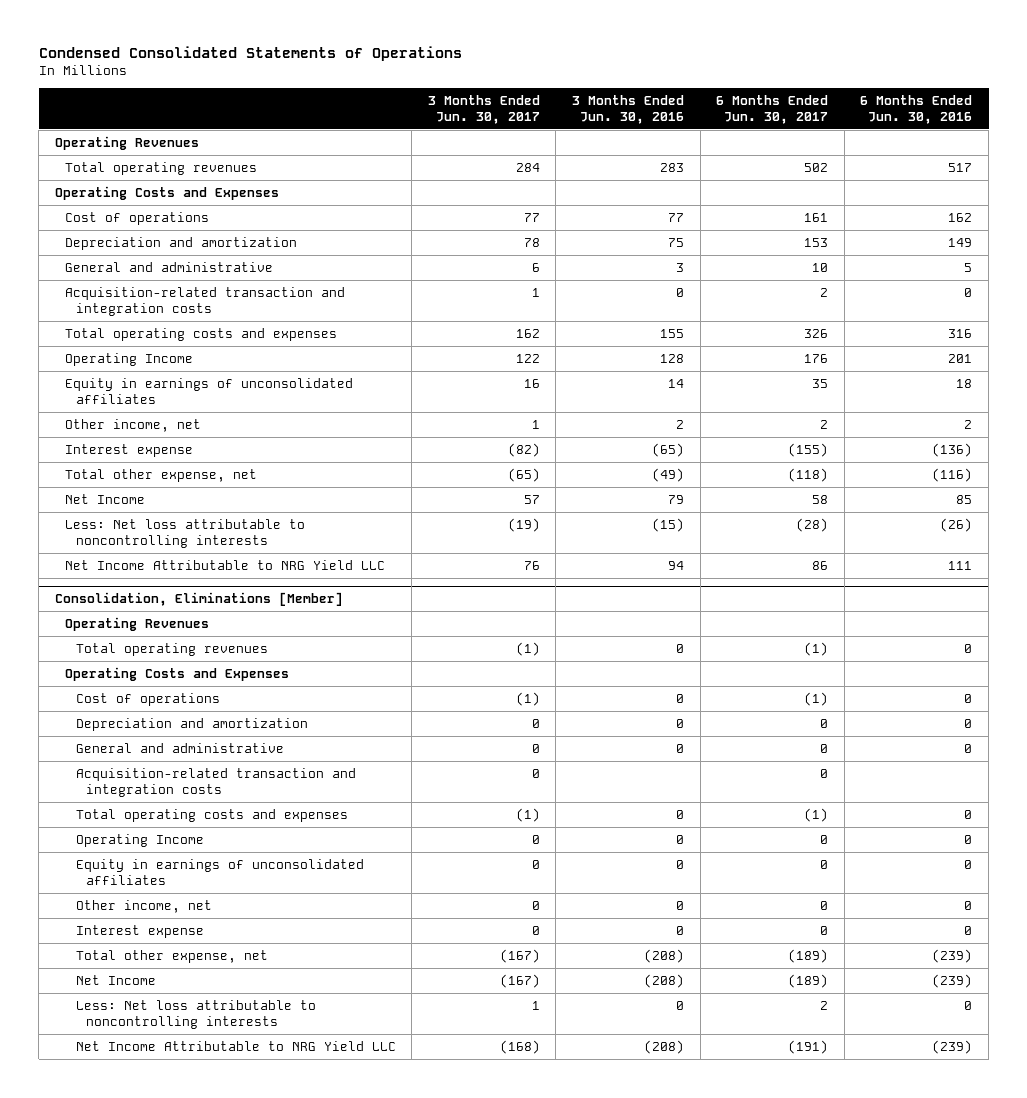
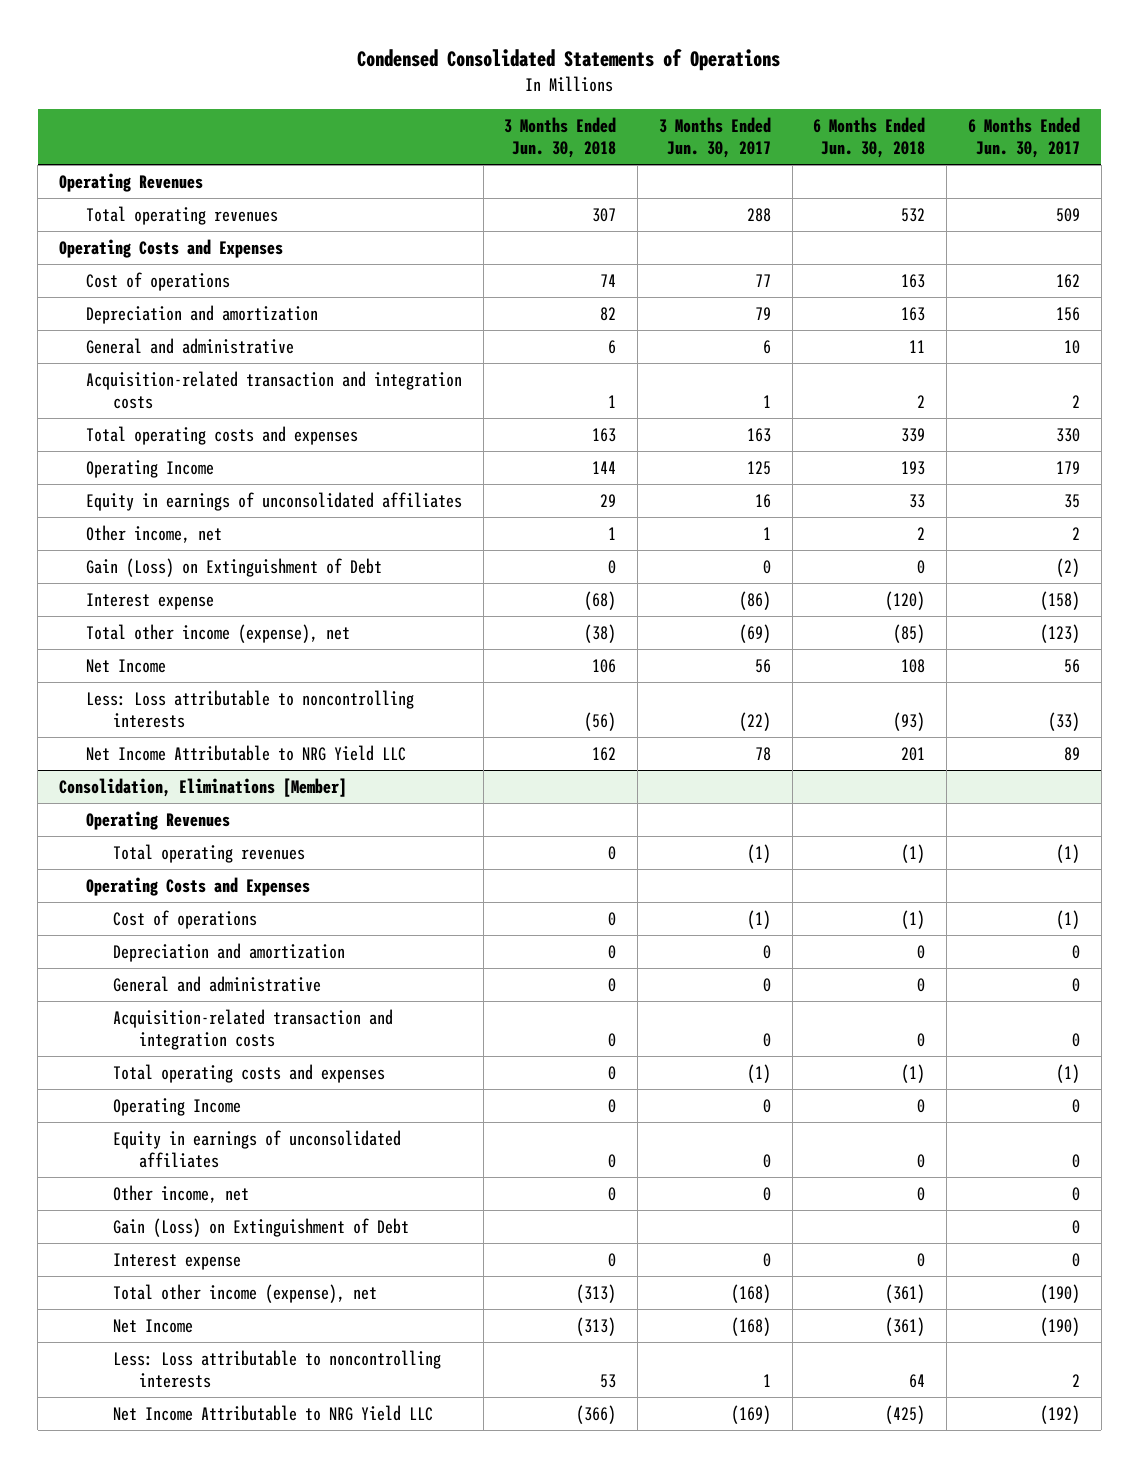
[571,94,684,124] 3 Months Ended Jun. 30, 2016 -> none
[860,94,973,124] 6 Months Ended Jun. 30, 2016 -> none
none -> [504,116,617,159] 3 Months Ended Jun. 30, 2018
none -> [813,116,926,159] 6 Months Ended Jun. 30, 2018
[515,163,540,173] 284 -> [746,207,771,222] 288
[804,163,829,173] 502 -> [1055,207,1080,222] 509
[804,213,829,223] 161 -> [1055,273,1080,288] 162
[523,238,540,248] 78 -> [754,306,771,320] 79
[804,238,829,248] 153 -> [1055,306,1080,321] 156
[515,329,540,339] 162 -> [746,427,771,442] 163
[804,329,829,339] 326 -> [1055,427,1080,442] 330
[515,354,540,364] 122 -> [746,460,771,475] 125
[804,354,829,364] 176 -> [1055,460,1080,474] 179
none -> [85,557,382,577] Gain (Loss) on Extinguishment of Debt
[507,443,540,458] (82) -> [738,590,771,610] (86)
[788,443,829,458] (155) -> [1039,590,1080,610] (158)
[65,469,258,483] Total other expense, net -> [85,623,350,643] Total other income (expense), net
[507,468,540,483] (65) -> [738,623,771,643] (69)
[788,468,829,483] (118) -> [1039,623,1080,643] (123)
[523,495,540,505] 57 -> [754,658,771,673] 56
[812,495,829,505] 58 -> [1063,658,1080,673] 56
[65,519,306,549] Less: Net loss attributable to noncontrolling interests -> [85,689,414,729] Less: Loss attributable to noncontrolling interests
[507,518,540,533] (19) -> [738,712,771,732] (22)
[796,518,829,533] (28) -> [1047,712,1080,732] (33)
[523,561,540,571] 76 -> [754,746,771,761] 78
[812,561,829,571] 86 -> [1063,746,1080,761] 89
none -> [112,1217,409,1237] Gain (Loss) on Extinguishment of Debt
[75,950,268,964] Total other expense, net -> [112,1283,377,1303] Total other income (expense), net
[499,949,540,964] (167) -> [730,1283,771,1303] (168)
[788,949,829,964] (189) -> [1039,1283,1080,1303] (190)
[499,974,540,989] (167) -> [730,1316,771,1336] (168)
[788,974,829,989] (189) -> [1039,1316,1080,1336] (190)
[75,1000,316,1030] Less: Net loss attributable to noncontrolling interests -> [112,1349,441,1389] Less: Loss attributable to noncontrolling interests
[499,1040,540,1055] (168) -> [730,1404,771,1424] (169)
[788,1040,829,1055] (191) -> [1039,1404,1080,1424] (192)

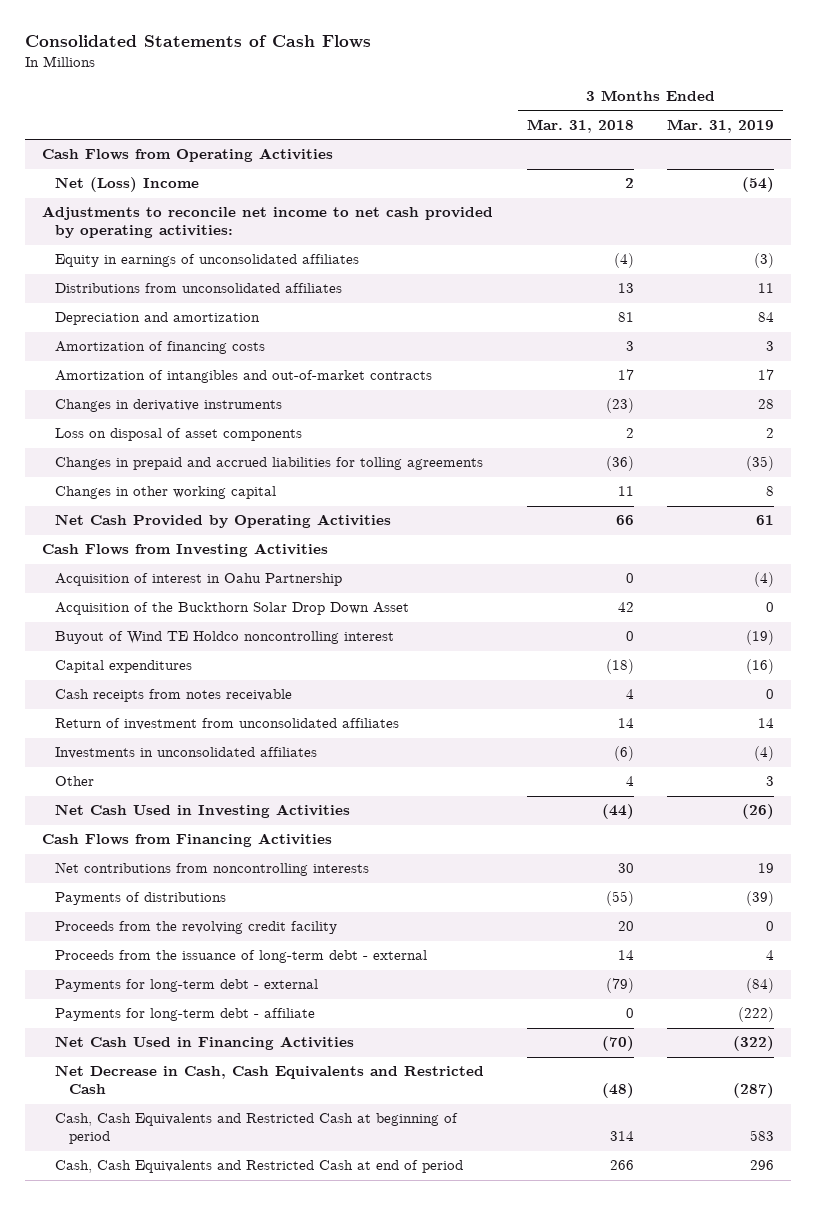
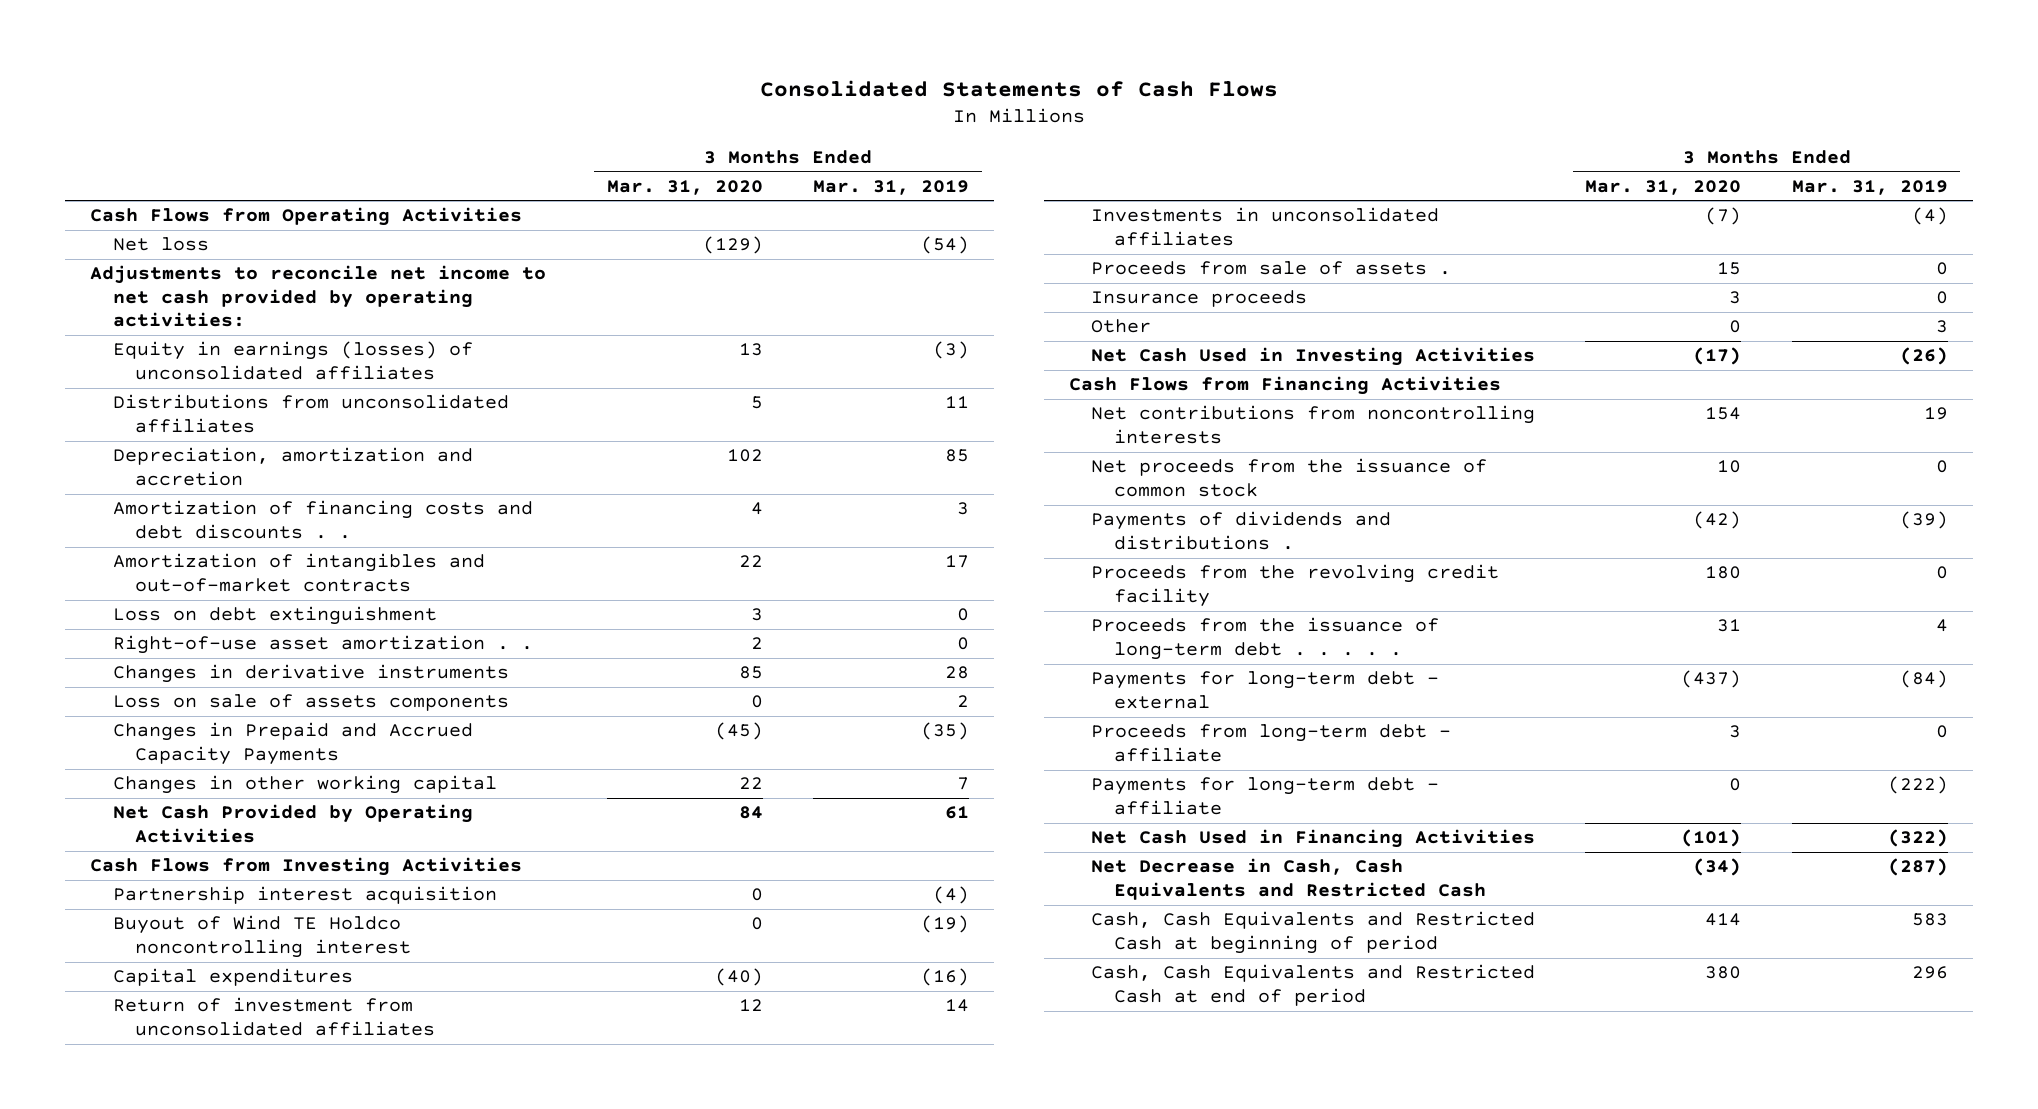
[526,118,634,133] Mar. 31, 2018 -> none
none -> [606,179,763,195] Mar. 31, 2020
[55,177,200,193] Net (Loss) Income -> [112,237,209,252] Net loss
[55,254,360,268] Equity in earnings of unconsolidated affiliates -> [112,341,473,380] Equity in earnings (losses) of unconsolidated affiliates
[55,312,261,326] Depreciation and amortization -> [112,447,473,486] Depreciation, amortization and accretion
[758,312,775,323] 84 -> [945,449,970,463] 85
[55,341,266,355] Amortization of financing costs -> [112,500,533,539] Amortization of financing costs and debt discounts . .
none -> [112,606,437,626] Loss on debt extinguishment
none -> [112,635,533,655] Right-of-use asset amortization . .
[55,428,303,442] Loss on disposal of asset components -> [112,694,509,712] Loss on sale of assets components
[55,457,484,471] Changes in prepaid and accrued liabilities for tolling agreements -> [112,722,473,765] Changes in Prepaid and Accrued Capacity Payments
[766,486,775,497] 8 -> [957,777,970,791] 7
[55,602,410,616] Acquisition of the Buckthorn Solar Drop Down Asset -> none
[55,573,343,587] Acquisition of interest in Oahu Partnership -> [112,886,497,905] Partnership interest acquisition
[55,689,293,703] Cash receipts from notes receivable -> none
none -> [1091,261,1452,276] Proceeds from sale of assets .
none -> [1091,290,1308,308] Insurance proceeds
none -> [1091,458,1488,497] Net proceeds from the issuance of common stock
[55,892,227,906] Payments of distributions -> [1091,511,1392,550] Payments of dividends and distributions .
[55,950,428,964] Proceeds from the issuance of long-term debt - external -> [1091,617,1440,660] Proceeds from the issuance of long-term debt . . . . .
none -> [1091,724,1452,762] Proceeds from long-term debt - affiliate

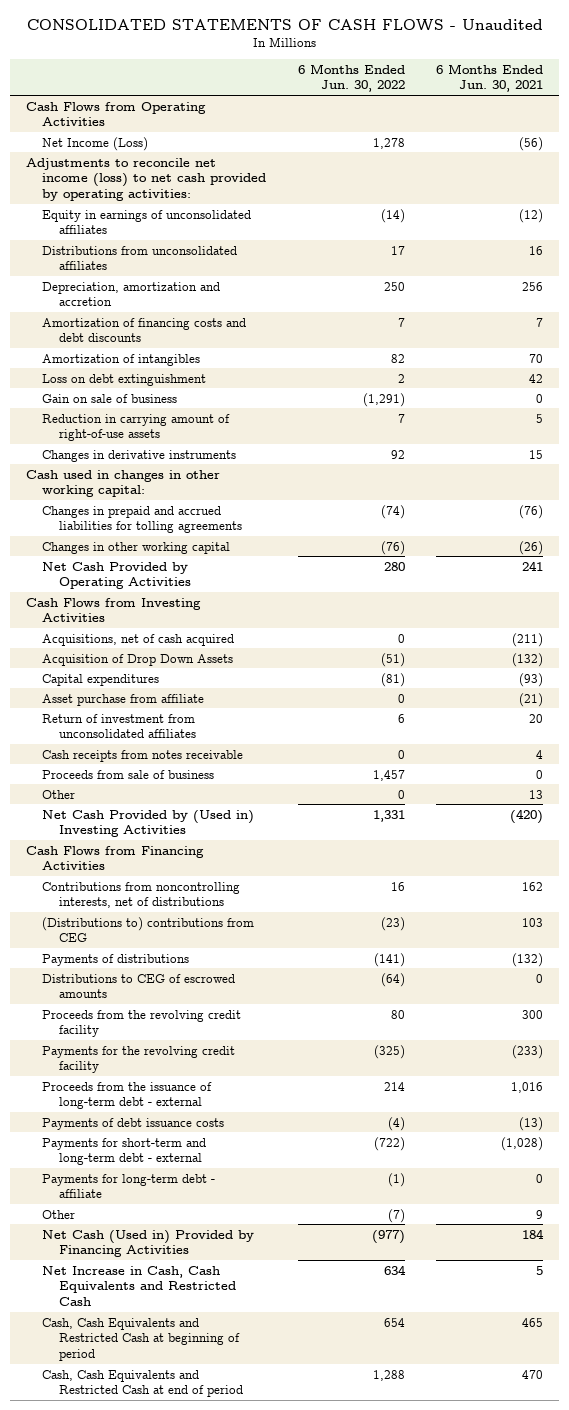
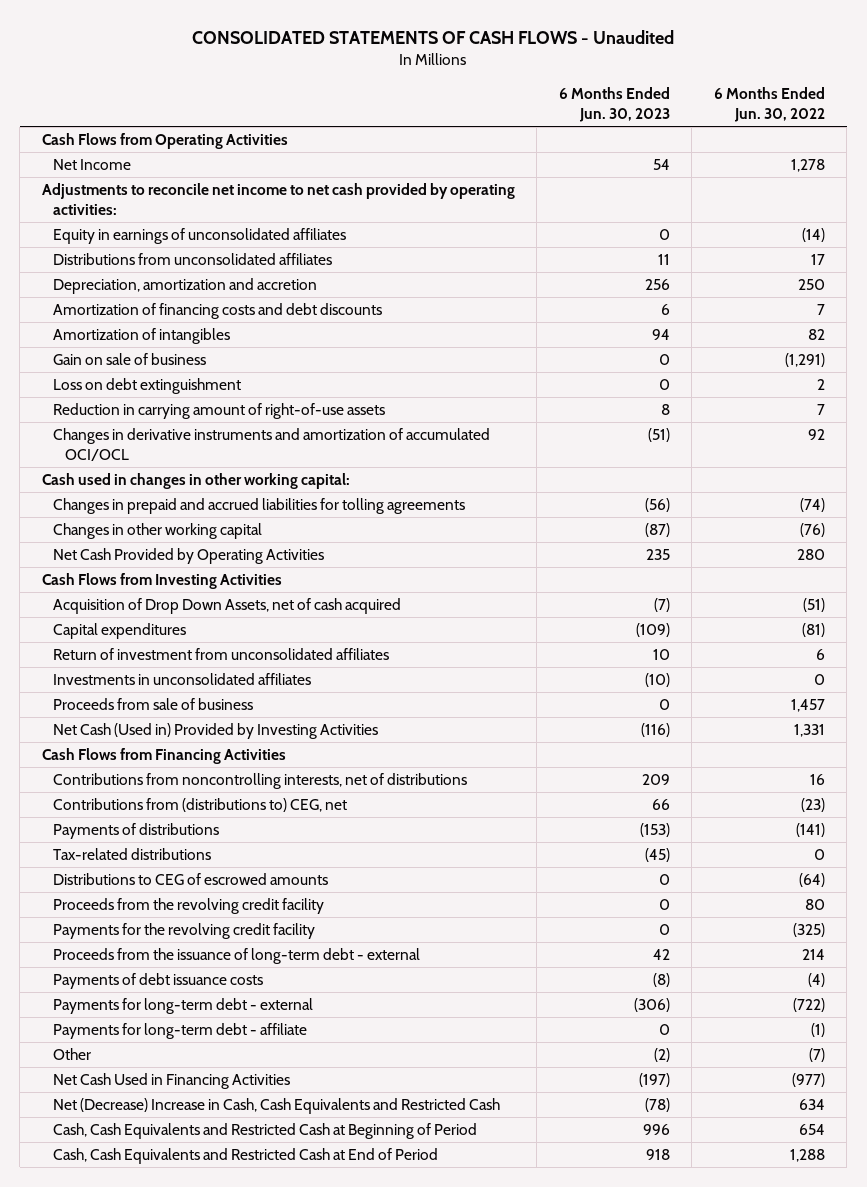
[436,63,544,93] 6 Months Ended Jun. 30, 2021 -> none
none -> [558,86,670,122] 6 Months Ended Jun. 30, 2023
[42,136,149,151] Net Income (Loss) -> [53,159,132,171] Net Income
[25,157,267,202] Adjustments to reconcile net income (loss) to net cash provided by operating activities: -> [41,183,515,216] Adjustments to reconcile net income to net cash provided by operating activities:
[42,373,207,386] Loss on debt extinguishment -> [53,378,242,395] Loss on debt extinguishment
[42,449,237,462] Changes in derivative instruments -> [53,428,491,462] Changes in derivative instruments and amortization of accumulated OCI/OCL
[42,633,235,646] Acquisitions, net of cash acquired -> none
[42,653,234,666] Acquisition of Drop Down Assets -> [53,598,402,615] Acquisition of Drop Down Assets, net of cash acquired
[42,693,205,706] Asset purchase from affiliate -> none
[42,749,244,762] Cash receipts from notes receivable -> none
none -> [53,673,312,686] Investments in unconsolidated affiliates
[42,789,76,799] Other -> none
[42,809,255,838] Net Cash Provided by (Used in) Investing Activities -> [53,723,379,740] Net Cash (Used in) Provided by Investing Activities
[42,916,255,943] (Distributions to) contributions from CEG -> [53,798,348,813] Contributions from (distributions to) CEG, net
none -> [53,848,212,861] Tax-related distributions
[42,1137,207,1166] Payments for short-term and long-term debt - external -> [53,998,314,1015] Payments for long-term debt - external
[42,1229,255,1258] Net Cash (Used in) Provided by Financing Activities -> [53,1073,291,1090] Net Cash Used in Financing Activities
[42,1265,236,1307] Net Increase in Cash, Cash Equivalents and Restricted Cash -> [53,1098,501,1115] Net (Decrease) Increase in Cash, Cash Equivalents and Restricted Cash
[42,1317,240,1362] Cash, Cash Equivalents and Restricted Cash at beginning of period -> [53,1123,478,1140] Cash, Cash Equivalents and Restricted Cash at Beginning of Period
[42,1369,243,1398] Cash, Cash Equivalents and Restricted Cash at end of period -> [53,1148,439,1165] Cash, Cash Equivalents and Restricted Cash at End of Period

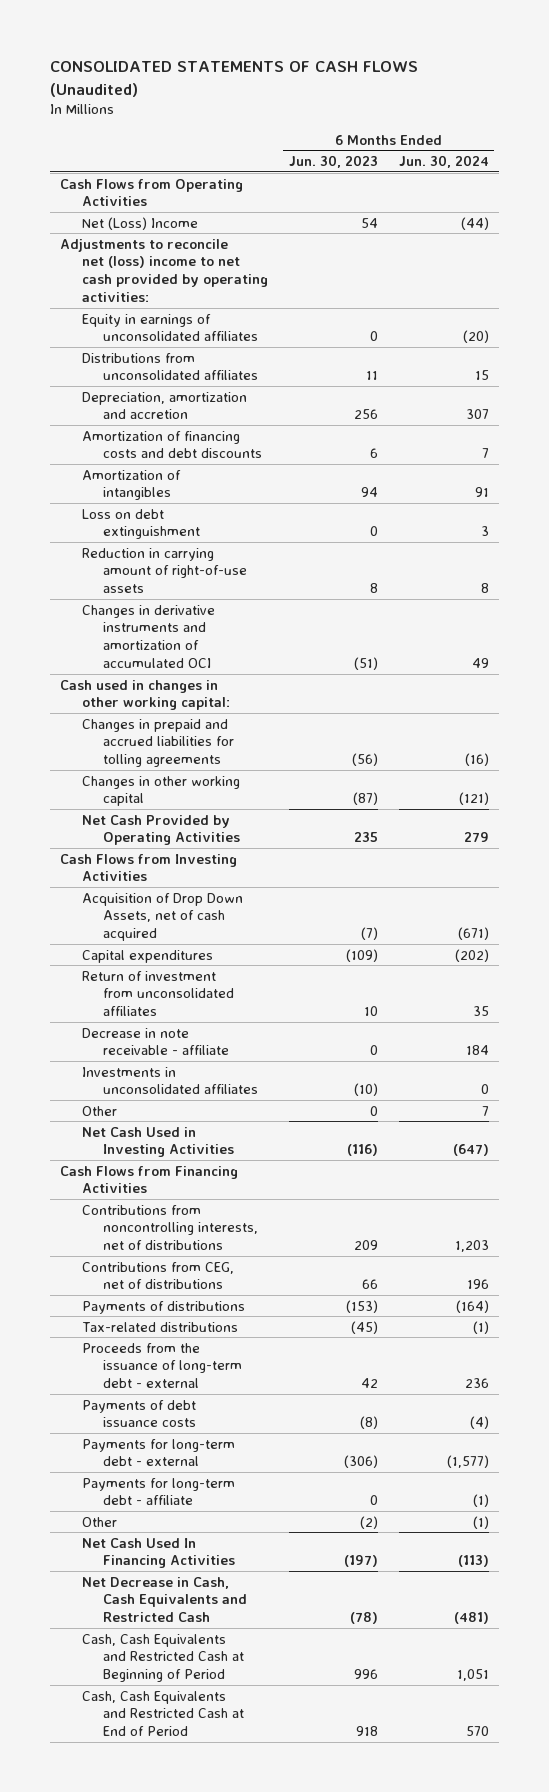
[192,29,675,44] CONSOLIDATED STATEMENTS OF CASH FLOWS - Unaudited -> [49,61,418,97] CONSOLIDATED STATEMENTS OF CASH FLOWS (Unaudited)
[713,86,825,122] 6 Months Ended Jun. 30, 2022 -> none
none -> [398,154,489,168] Jun. 30, 2024
[53,159,132,171] Net Income -> [81,216,198,230] Net (Loss) Income
[41,183,515,216] Adjustments to reconcile net income to net cash provided by operating activities: -> [60,238,268,302] Adjustments to reconcile net (loss) income to net cash provided by operating activities:
[53,353,207,366] Gain on sale of business -> none
[53,428,491,462] Changes in derivative instruments and amortization of accumulated OCI/OCL -> [81,604,215,668] Changes in derivative instruments and amortization of accumulated OCI
none -> [81,1027,229,1056] Decrease in note receivable - affiliate
[53,698,254,711] Proceeds from sale of business -> none
none -> [81,1105,117,1116] Other
[53,723,379,740] Net Cash (Used in) Provided by Investing Activities -> [81,1126,234,1158] Net Cash Used in Investing Activities
[53,798,348,813] Contributions from (distributions to) CEG, net -> [81,1261,234,1290] Contributions from CEG, net of distributions
[53,873,329,886] Distributions to CEG of escrowed amounts -> none
[53,898,325,915] Proceeds from the revolving credit facility -> none
[53,923,316,940] Payments for the revolving credit facility -> none
[53,1073,291,1090] Net Cash Used in Financing Activities -> [81,1537,235,1569] Net Cash Used In Financing Activities
[53,1098,501,1115] Net (Decrease) Increase in Cash, Cash Equivalents and Restricted Cash -> [81,1576,247,1623] Net Decrease in Cash, Cash Equivalents and Restricted Cash

